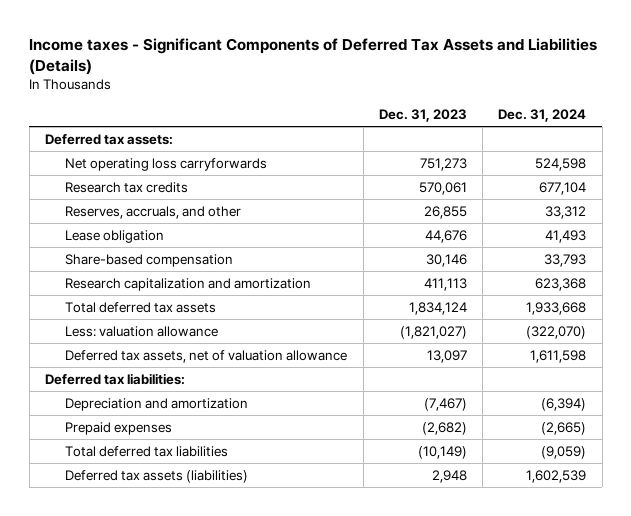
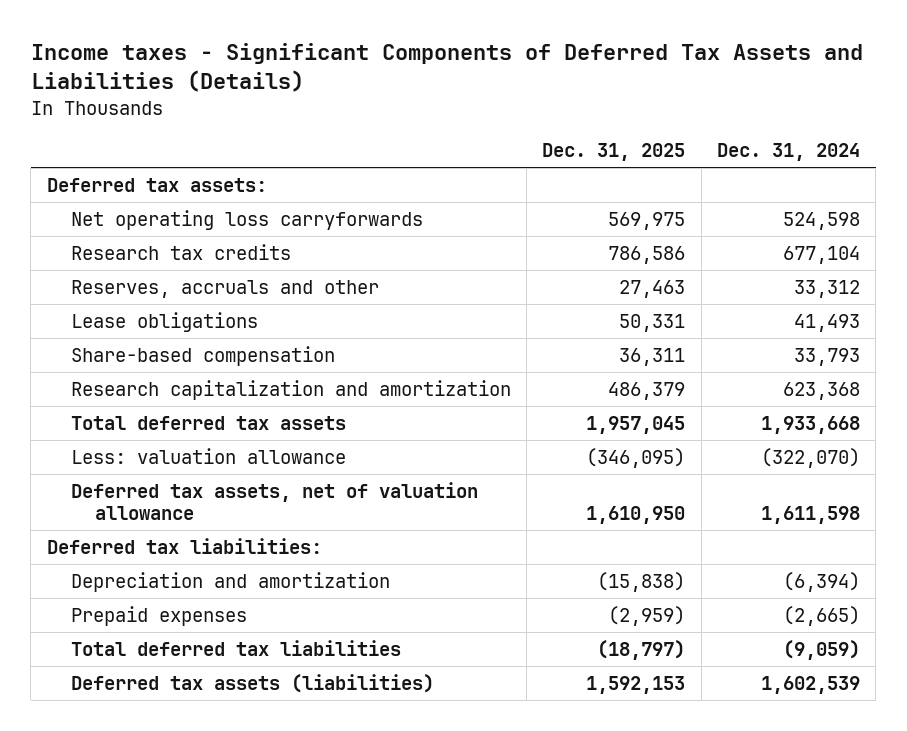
[378,109,467,123] Dec. 31, 2023 -> none
none -> [542,143,686,162] Dec. 31, 2025
[65,205,242,219] Reserves, accruals, and other -> [70,279,379,298] Reserves, accruals and other
[65,229,165,243] Lease obligation -> [70,311,258,332] Lease obligations

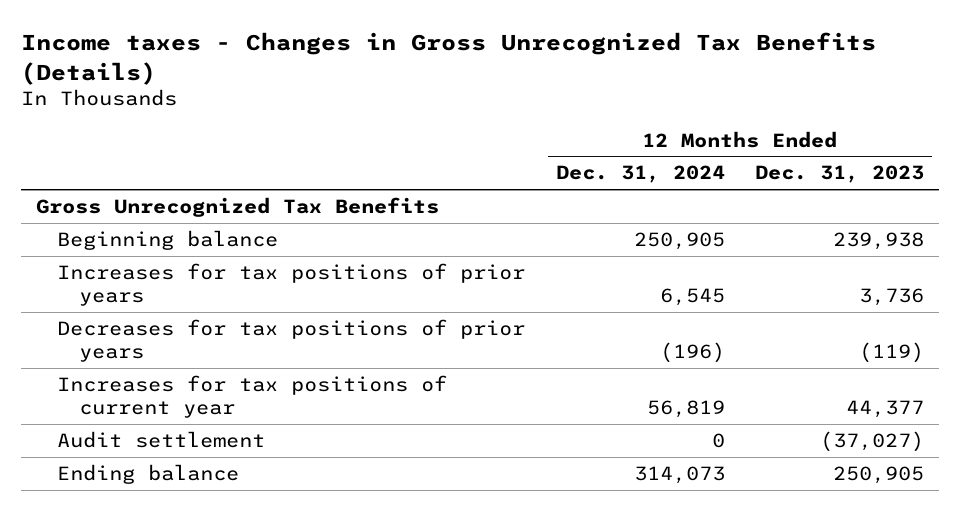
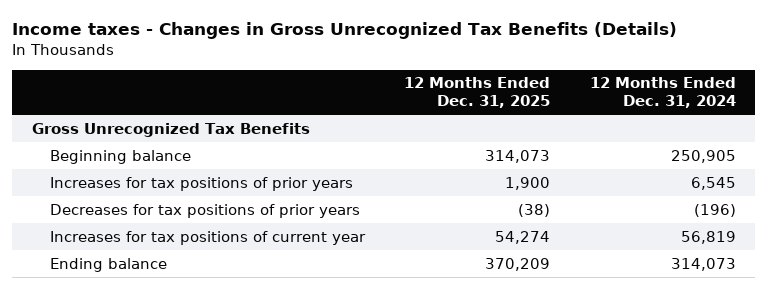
[755,165,925,184] Dec. 31, 2023 -> none
none -> [404,77,551,109] 12 Months Ended Dec. 31, 2025
[57,430,266,448] Audit settlement -> none

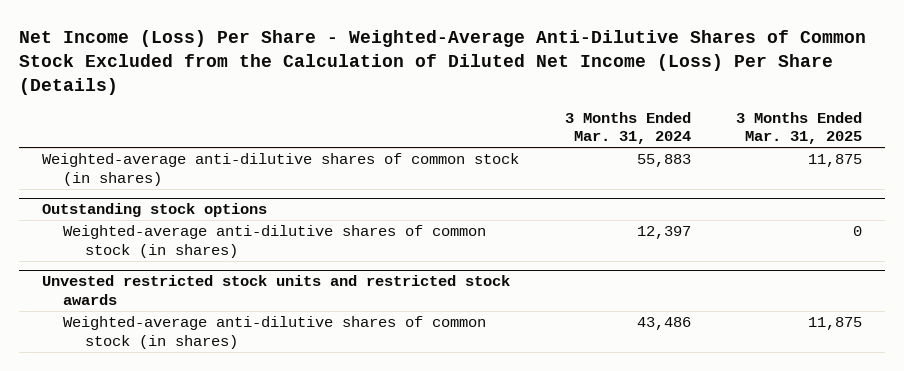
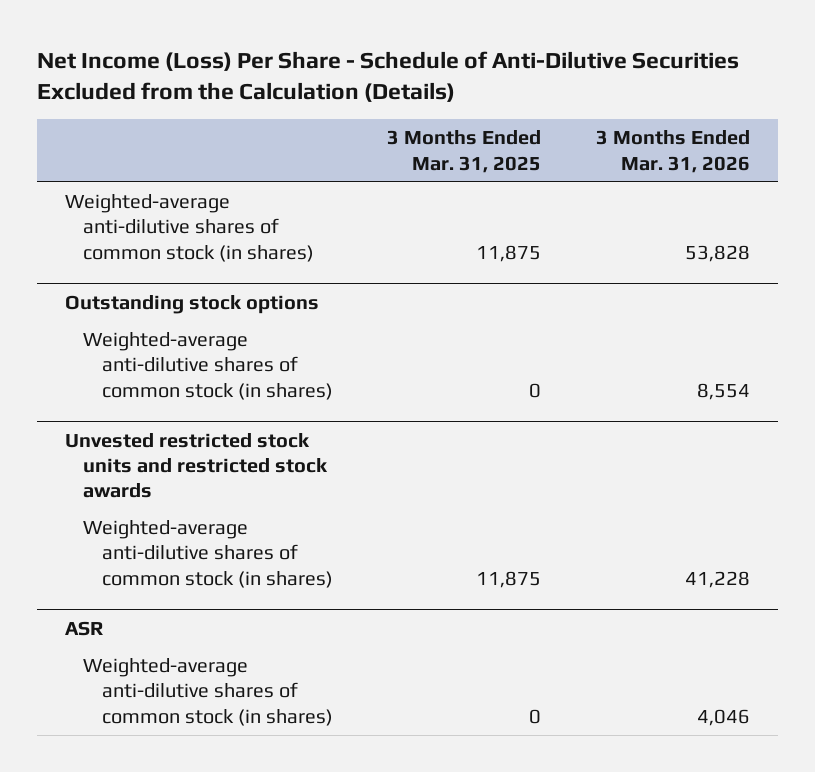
[18,29,866,96] Net Income (Loss) Per Share - Weighted-Average Anti-Dilutive Shares of Common Stock Excluded from the Calculation of Diluted Net Income (Loss) Per Share (Details) -> [37,51,740,103] Net Income (Loss) Per Share - Schedule of Anti-Dilutive Securities Excluded from the Calculation (Details)
[564,111,691,145] 3 Months Ended Mar. 31, 2024 -> none
none -> [596,130,751,173] 3 Months Ended Mar. 31, 2026
none -> [64,620,103,636] ASR
none -> [83,658,333,726] Weighted-average anti-dilutive shares of common stock (in shares)

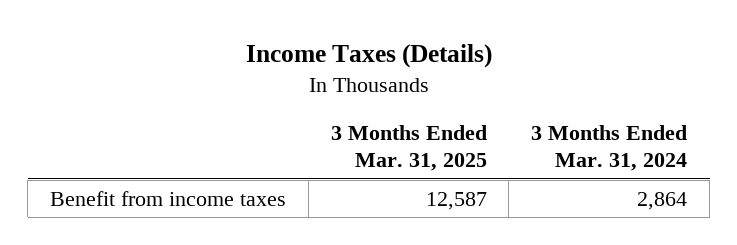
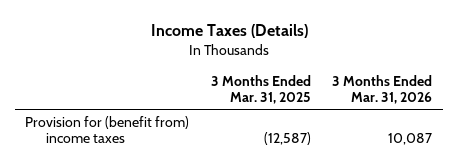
[531,125,688,172] 3 Months Ended Mar. 31, 2024 -> none
none -> [332,74,433,105] 3 Months Ended Mar. 31, 2026
[49,190,286,206] Benefit from income taxes -> [25,115,190,144] Provision for (benefit from) income taxes
[425,191,487,210] 12,587 -> [263,132,311,146] (12,587)

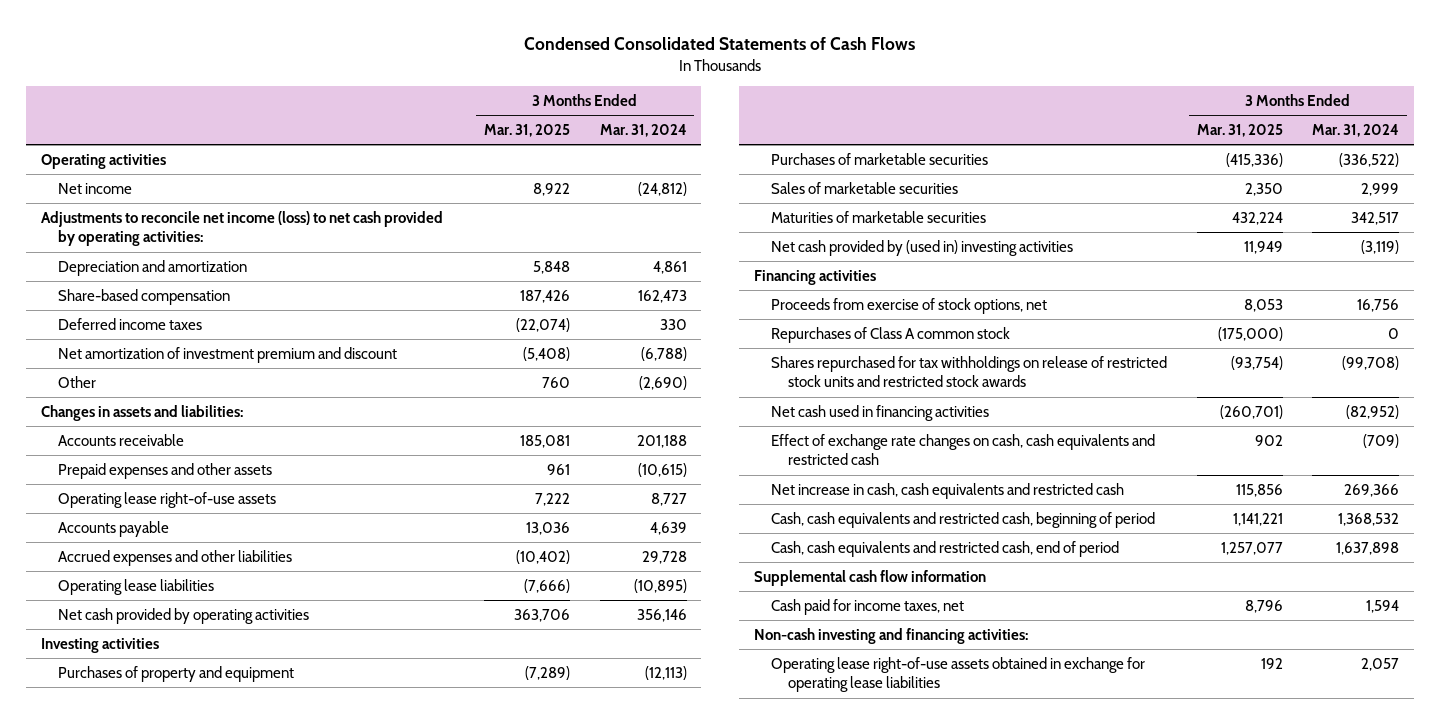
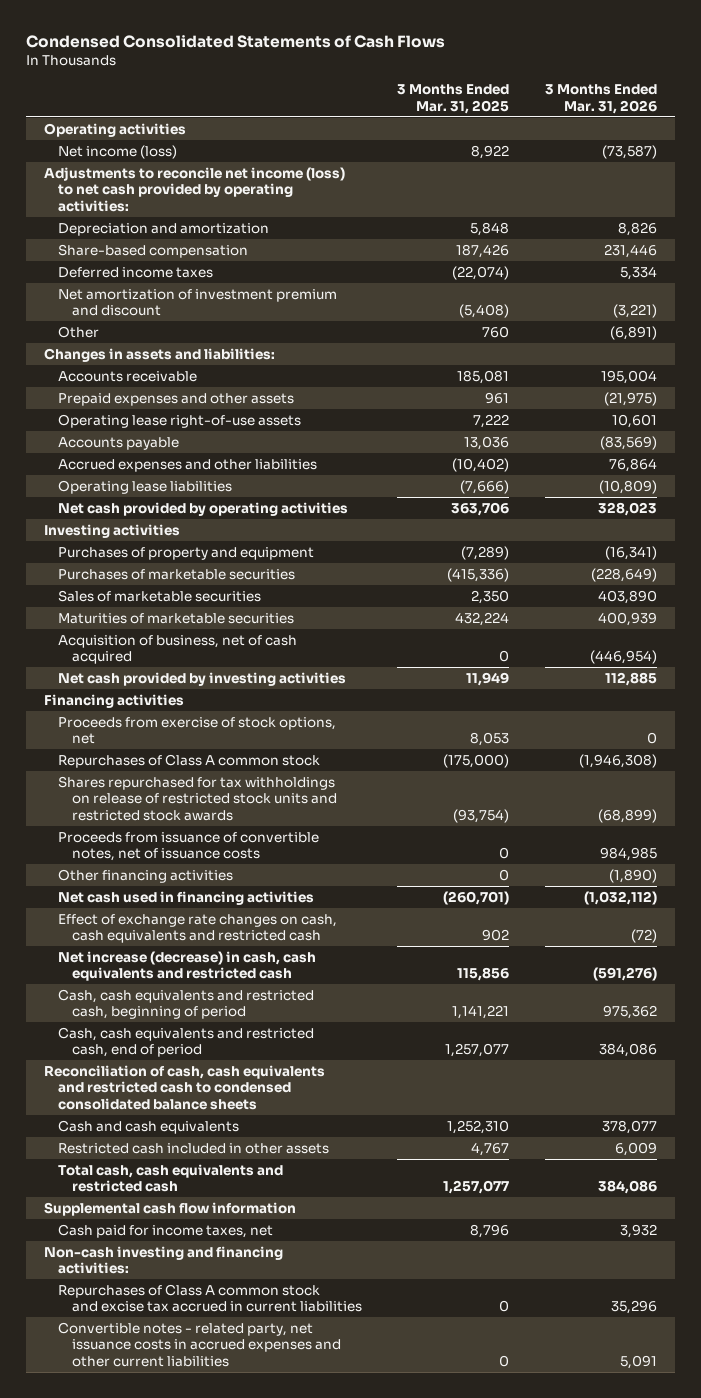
[599,124,687,138] Mar. 31, 2024 -> none
none -> [545,84,658,114] 3 Months Ended Mar. 31, 2026
[58,182,133,194] Net income -> [57,144,177,159] Net income (loss)
none -> [57,634,297,665] Acquisition of business, net of cash acquired
[771,239,1074,256] Net cash provided by (used in) investing activities -> [57,671,346,686] Net cash provided by investing activities
none -> [57,831,319,862] Proceeds from issuance of convertible notes, net of issuance costs
none -> [57,868,233,883] Other financing activities
[771,482,1125,499] Net increase in cash, cash equivalents and restricted cash -> [57,950,316,982] Net increase (decrease) in cash, cash equivalents and restricted cash
none -> [43,1064,325,1110] Reconciliation of cash, cash equivalents and restricted cash to condensed consolidated balance sheets
none -> [57,1119,239,1134] Cash and cash equivalents
none -> [57,1142,329,1154] Restricted cash included in other assets
none -> [57,1163,283,1193] Total cash, cash equivalents and restricted cash
[771,656,1146,693] Operating lease right-of-use assets obtained in exchange for operating lease liabilities -> none
none -> [57,1283,362,1313] Repurchases of Class A common stock and excise tax accrued in current liabilities
none -> [57,1321,341,1367] Convertible notes - related party, net issuance costs in accrued expenses and other current liabilities

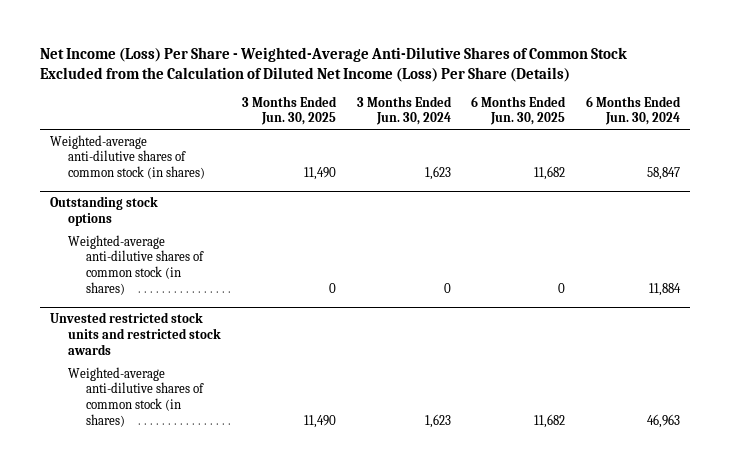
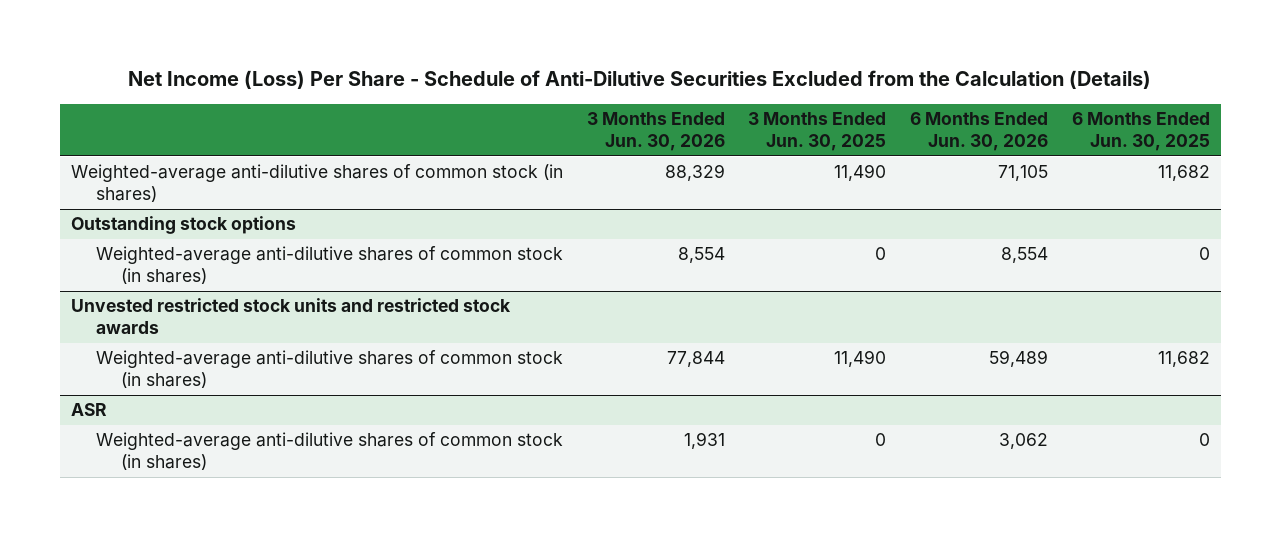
[39,47,627,82] Net Income (Loss) Per Share - Weighted-Average Anti-Dilutive Shares of Common Stock Excluded from the Calculation of Diluted Net Income (Loss) Per Share (Details) -> [128,70,1152,90] Net Income (Loss) Per Share - Schedule of Anti-Dilutive Securities Excluded from the Calculation (Details)
[356,95,452,126] 3 Months Ended Jun. 30, 2024 -> none
[586,95,682,126] 6 Months Ended Jun. 30, 2024 -> none
none -> [586,112,725,151] 3 Months Ended Jun. 30, 2026
none -> [910,112,1049,151] 6 Months Ended Jun. 30, 2026
none -> [71,403,108,417] ASR
none -> [96,432,564,470] Weighted-average anti-dilutive shares of common stock (in shares)

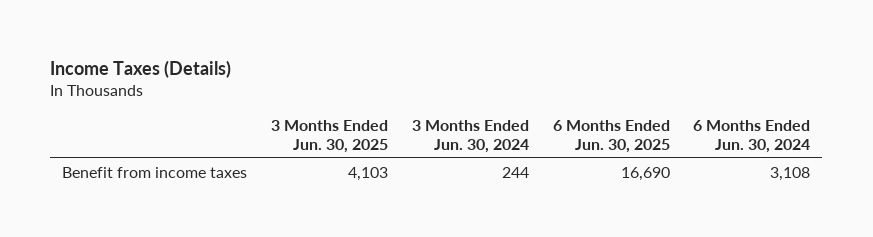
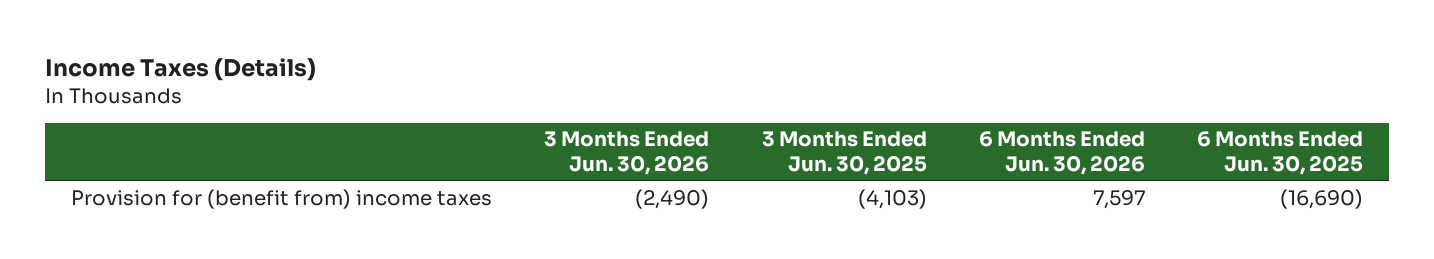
[411,119,529,153] 3 Months Ended Jun. 30, 2024 -> none
[693,119,811,153] 6 Months Ended Jun. 30, 2024 -> none
none -> [544,131,710,176] 3 Months Ended Jun. 30, 2026
none -> [978,131,1145,176] 6 Months Ended Jun. 30, 2026
[62,167,248,179] Benefit from income taxes -> [70,188,492,209] Provision for (benefit from) income taxes
[348,167,389,182] 4,103 -> [857,188,927,209] (4,103)
[620,167,670,182] 16,690 -> [1280,188,1364,209] (16,690)

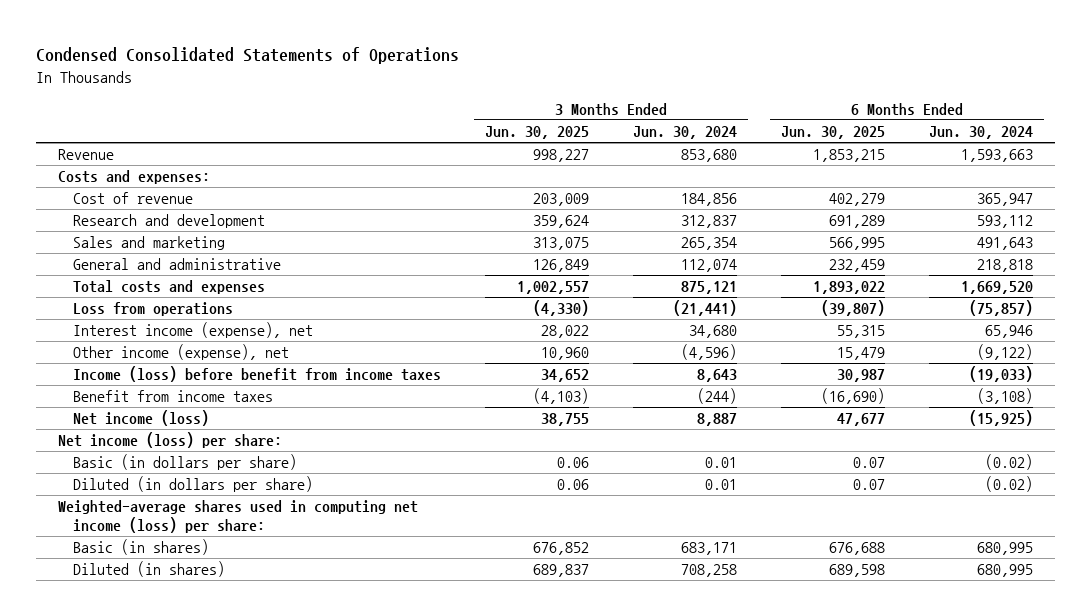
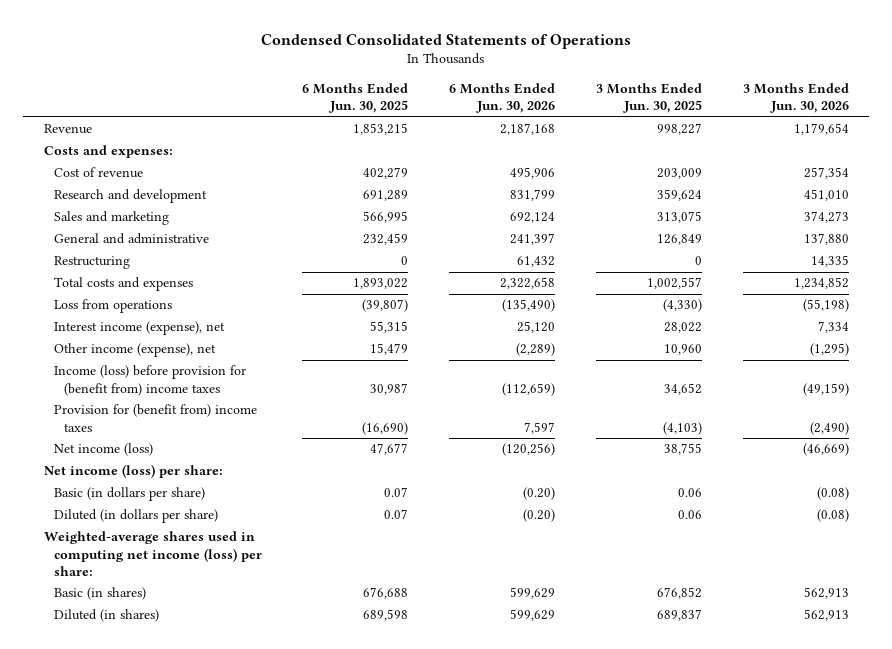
[632,126,737,140] Jun. 30, 2024 -> none
[928,126,1033,140] Jun. 30, 2024 -> none
none -> [449,82,556,114] 6 Months Ended Jun. 30, 2026
none -> [742,82,849,114] 3 Months Ended Jun. 30, 2026
none -> [53,256,130,270] Restructuring
[72,366,441,383] Income (loss) before benefit from income taxes -> [53,365,246,396] Income (loss) before provision for (benefit from) income taxes
[72,390,273,403] Benefit from income taxes -> [53,404,257,432] Provision for (benefit from) income taxes

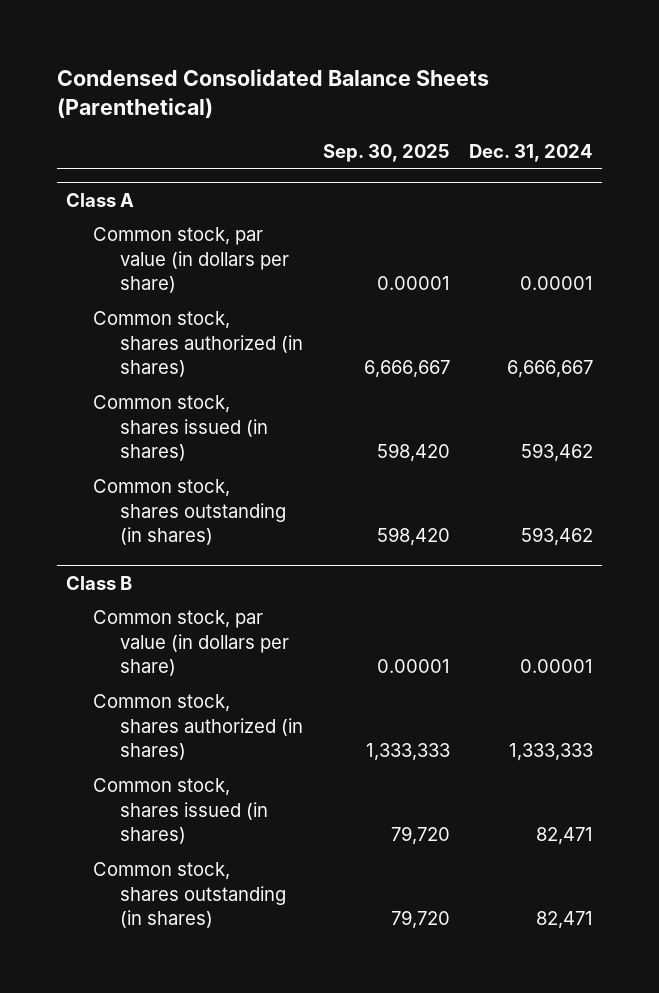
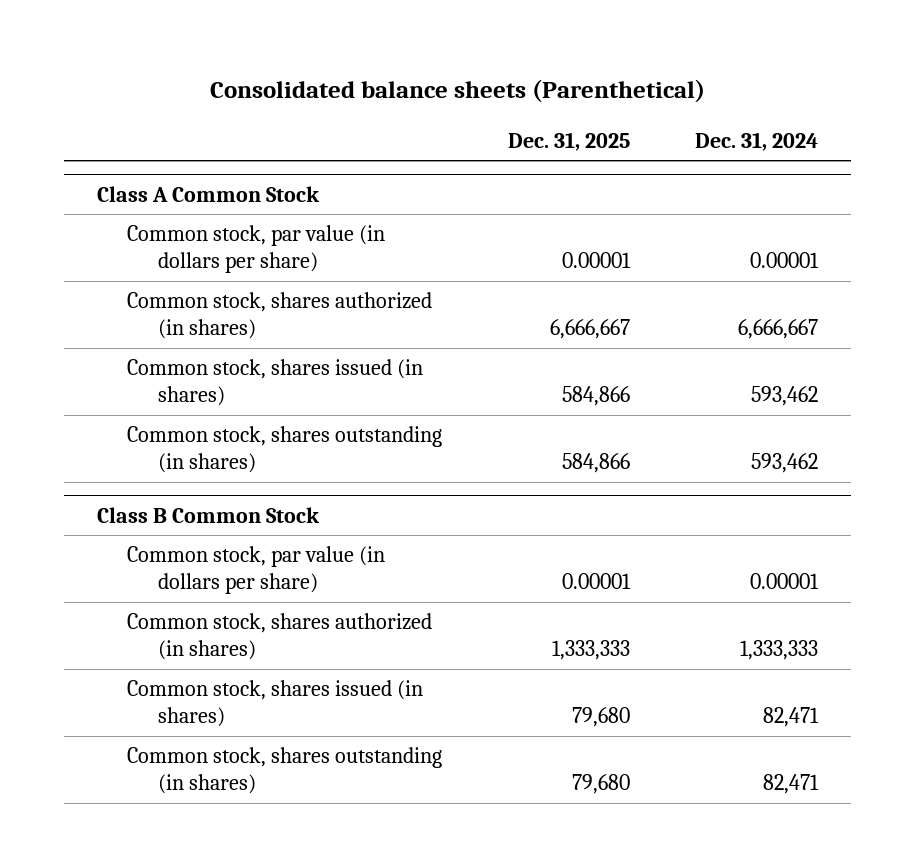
[56,68,489,118] Condensed Consolidated Balance Sheets (Parenthetical) -> [209,79,705,104] Consolidated balance sheets (Parenthetical)
[322,144,450,163] Sep. 30, 2025 -> none
none -> [507,131,630,151] Dec. 31, 2025
[66,192,135,207] Class A -> [97,185,321,202] Class A Common Stock
[66,575,133,590] Class B -> [97,506,321,523] Class B Common Stock

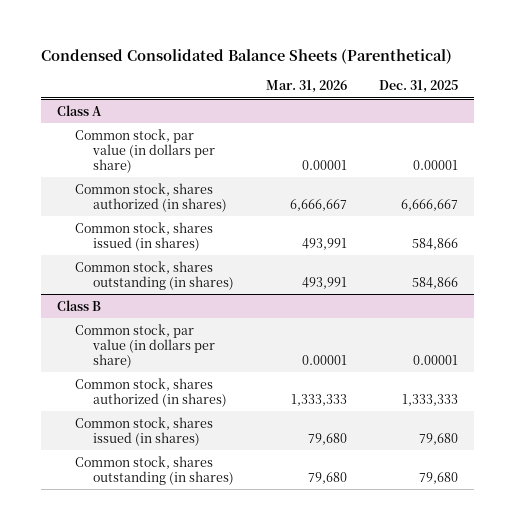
[209,79,705,104] Consolidated balance sheets (Parenthetical) -> [41,49,453,65] Condensed Consolidated Balance Sheets (Parenthetical)
[694,131,818,151] Dec. 31, 2024 -> none
none -> [265,80,347,94] Mar. 31, 2026
[97,185,321,202] Class A Common Stock -> [57,104,103,116] Class A
[97,506,321,523] Class B Common Stock -> [57,299,102,311] Class B

